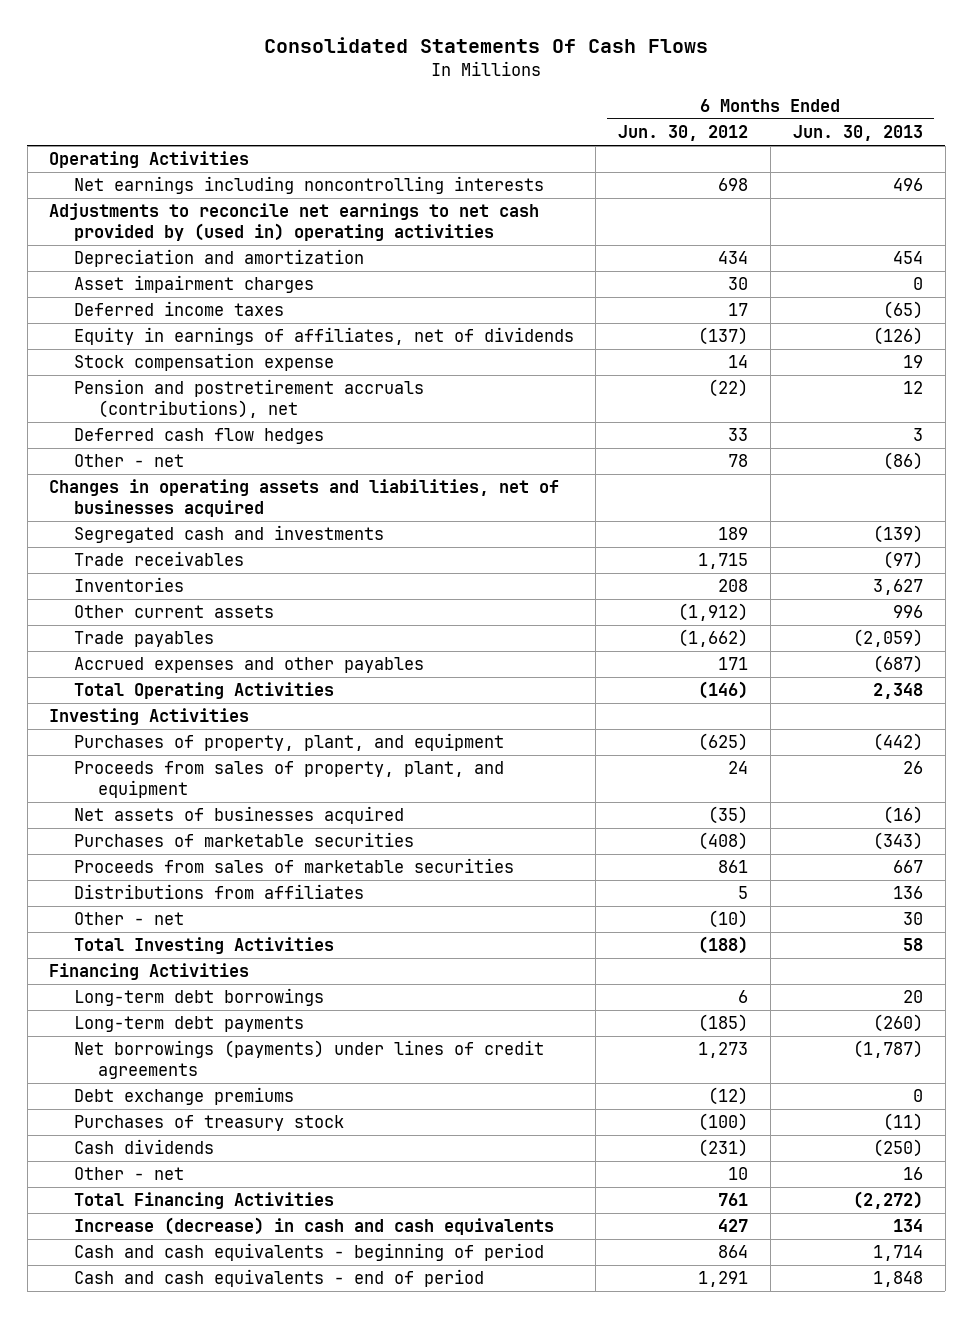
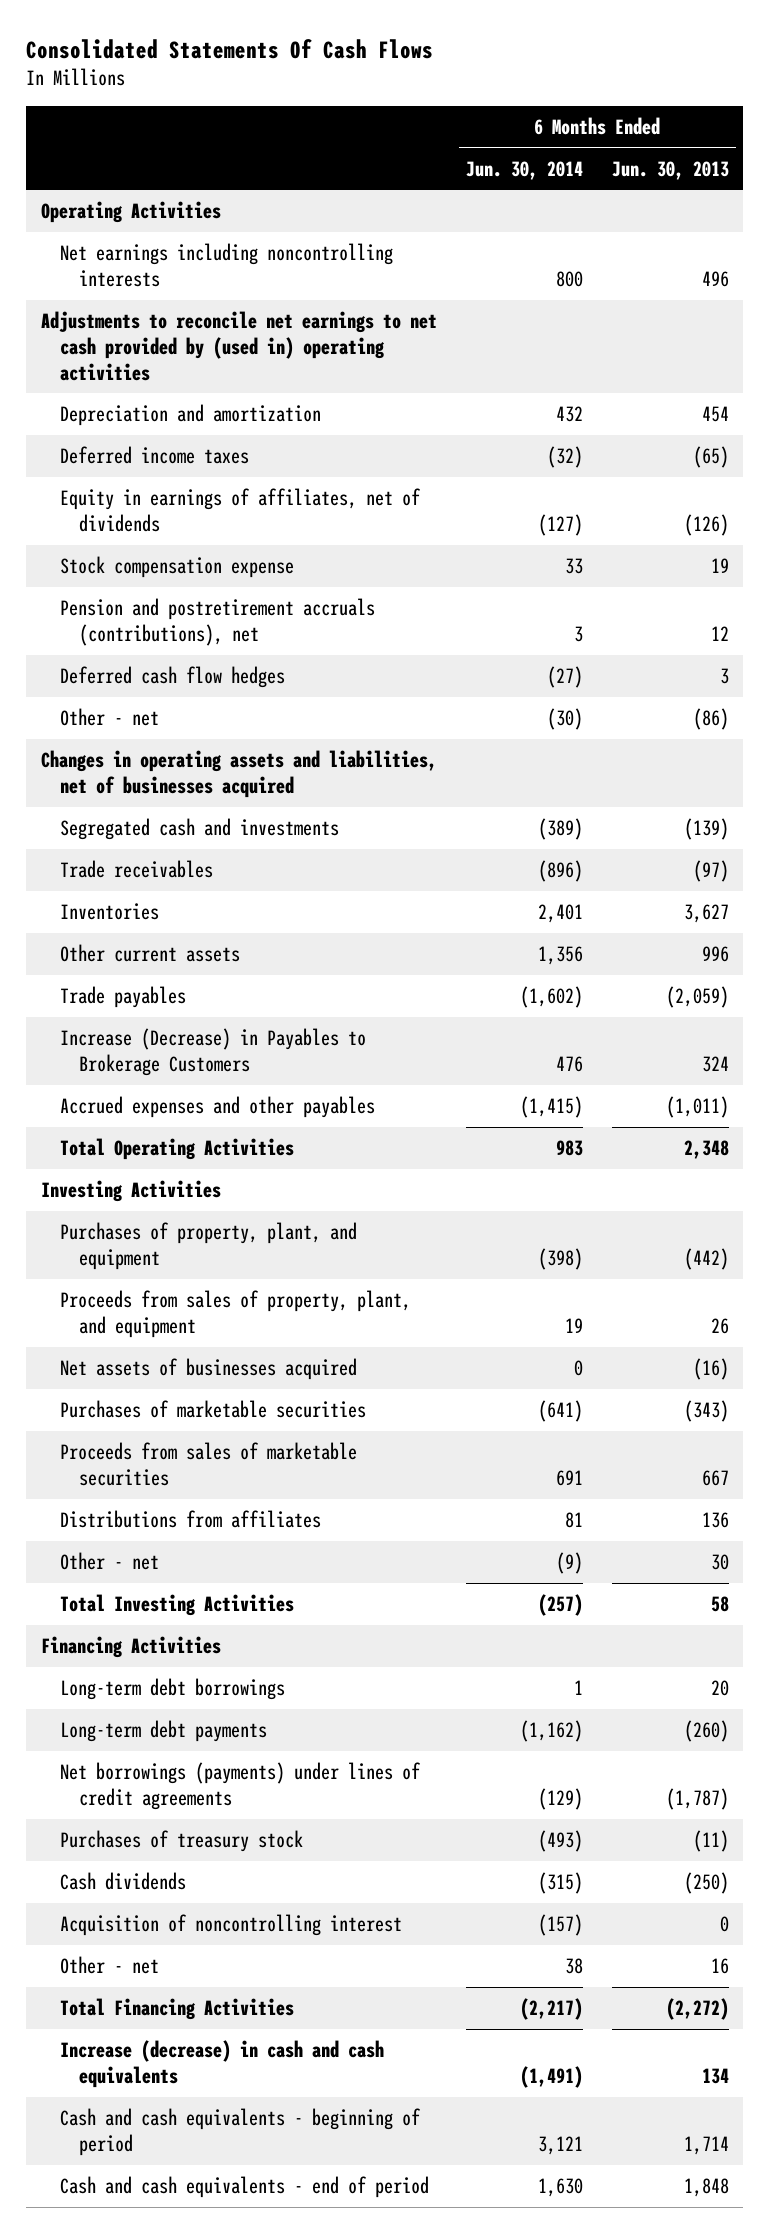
[618,125,749,142] Jun. 30, 2012 -> none
none -> [465,160,583,180] Jun. 30, 2014
[73,275,314,294] Asset impairment charges -> none
none -> [59,1028,366,1076] Increase (Decrease) in Payables to Brokerage Customers
[872,655,923,674] (687) -> [665,1096,729,1119] (1,011)
[73,1087,294,1106] Debt exchange premiums -> none
none -> [59,1914,402,1937] Acquisition of noncontrolling interest

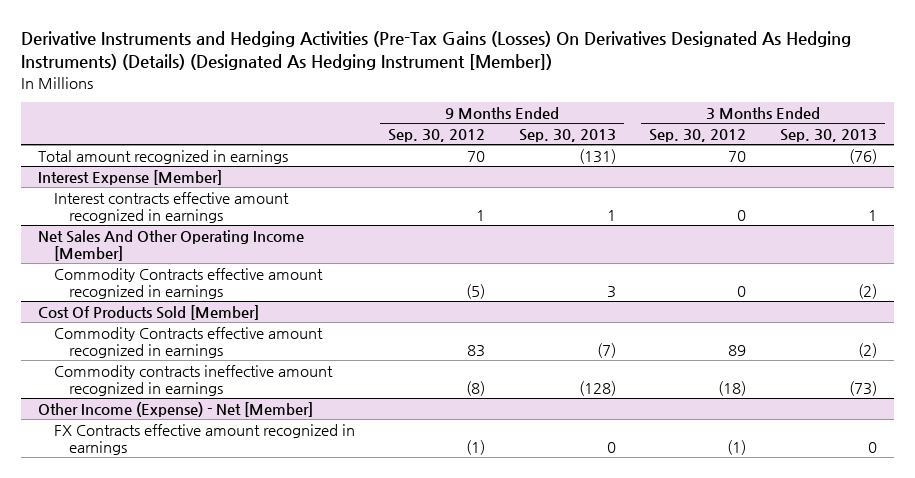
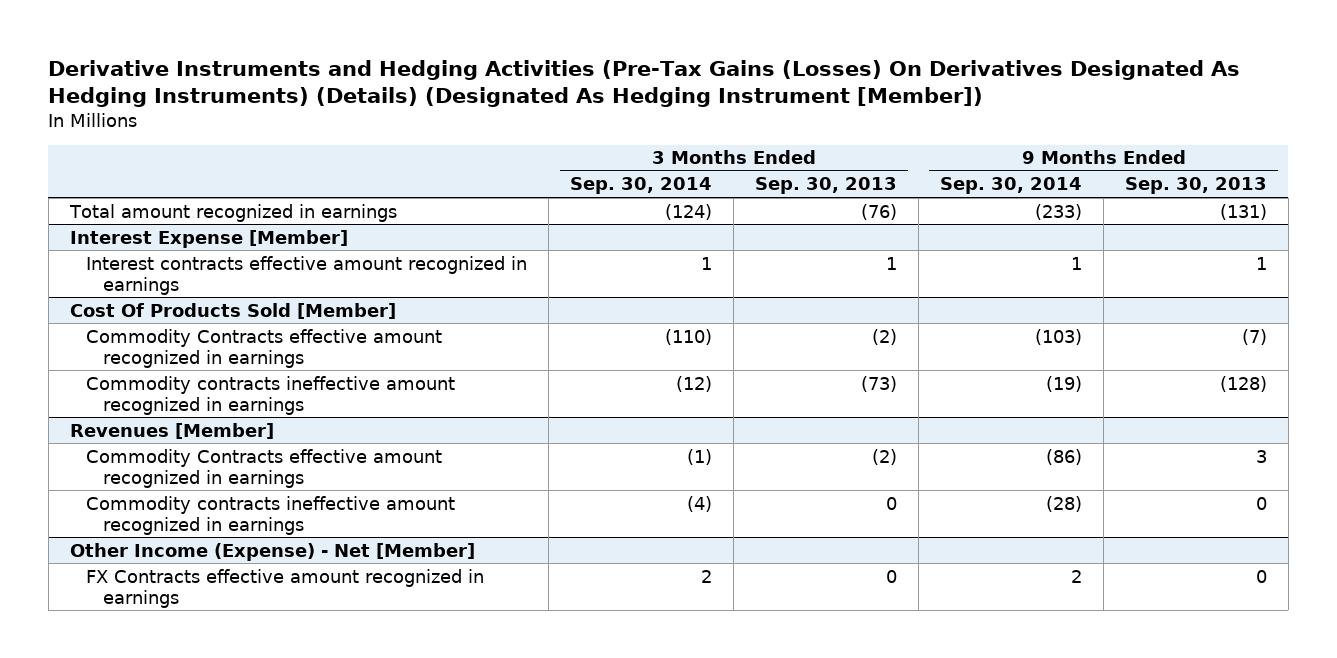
[388,128,486,142] Sep. 30, 2012 -> none
[649,128,747,142] Sep. 30, 2012 -> none
none -> [570,177,713,195] Sep. 30, 2014
none -> [940,177,1083,195] Sep. 30, 2014
[38,229,305,261] Net Sales And Other Operating Income [Member] -> none
[53,267,323,299] Commodity Contracts effective amount recognized in earnings -> none
none -> [69,422,274,439] Revenues [Member]
none -> [86,448,443,488] Commodity Contracts effective amount recognized in earnings
none -> [86,495,456,535] Commodity contracts ineffective amount recognized in earnings

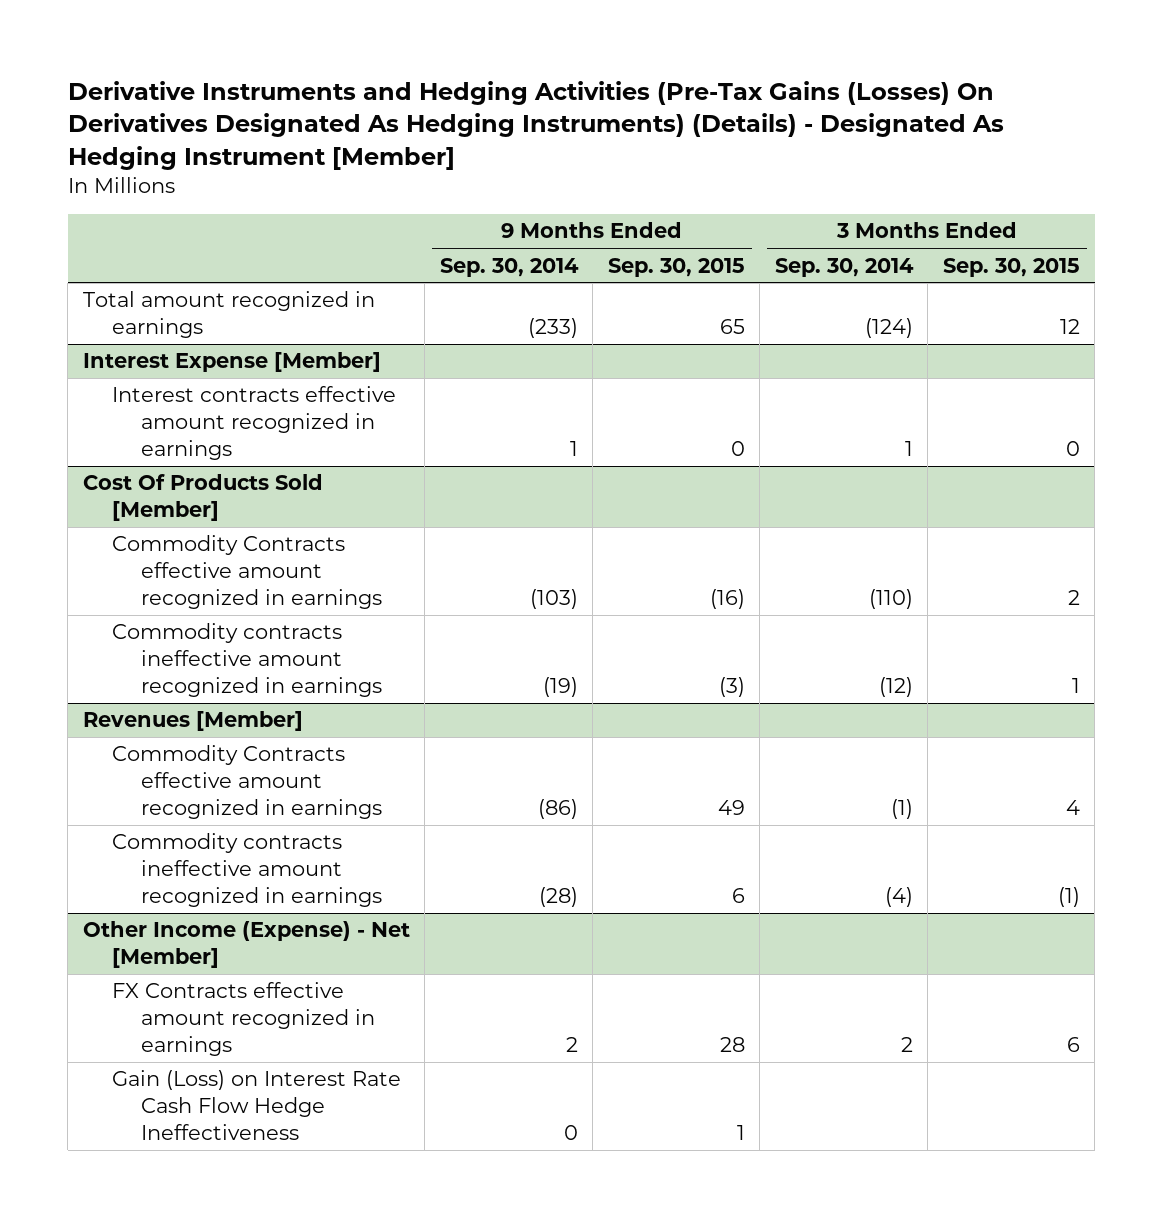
[48,59,1241,108] Derivative Instruments and Hedging Activities (Pre-Tax Gains (Losses) On Derivatives Designated As Hedging Instruments) (Details) (Designated As Hedging Instrument [Member]) -> [67,81,1004,170] Derivative Instruments and Hedging Activities (Pre-Tax Gains (Losses) On Derivatives Designated As Hedging Instruments) (Details) - Designated As Hedging Instrument [Member]
[755,177,898,195] Sep. 30, 2013 -> none
[1124,177,1267,195] Sep. 30, 2013 -> none
none -> [607,257,745,277] Sep. 30, 2015
none -> [942,257,1080,277] Sep. 30, 2015
none -> [111,1070,401,1141] Gain (Loss) on Interest Rate Cash Flow Hedge Ineffectiveness

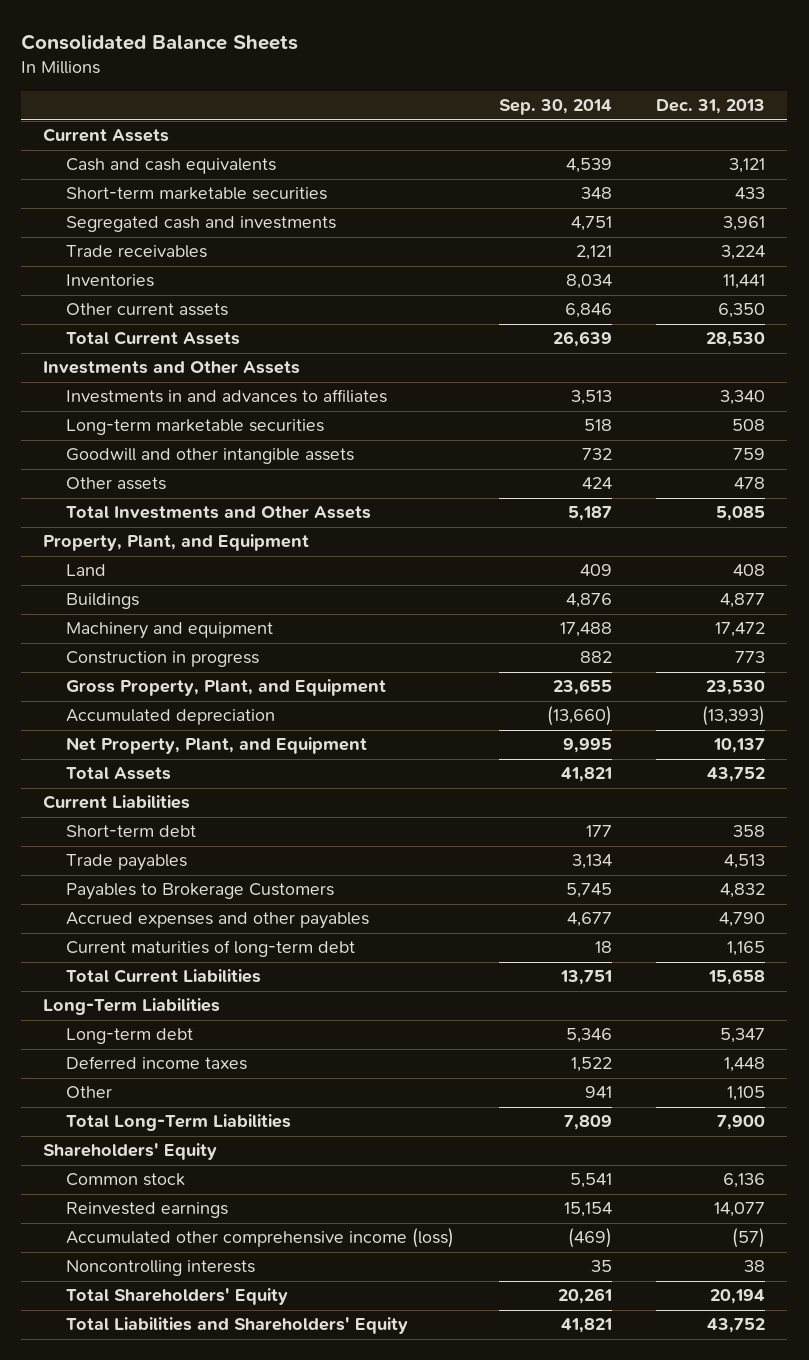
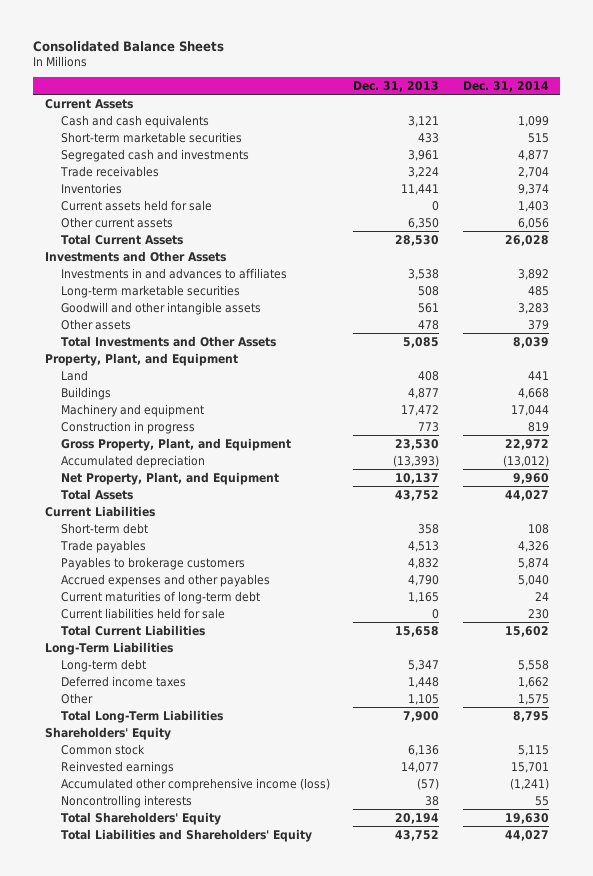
[498,99,612,116] Sep. 30, 2014 -> none
none -> [462,80,549,92] Dec. 31, 2014
none -> [60,199,212,211] Current assets held for sale
[720,390,766,406] 3,340 -> [408,268,440,280] 3,538
[733,448,766,461] 759 -> [418,302,440,313] 561
[66,883,335,901] Payables to Brokerage Customers -> [60,556,245,570] Payables to brokerage customers
none -> [60,607,225,619] Current liabilities held for sale

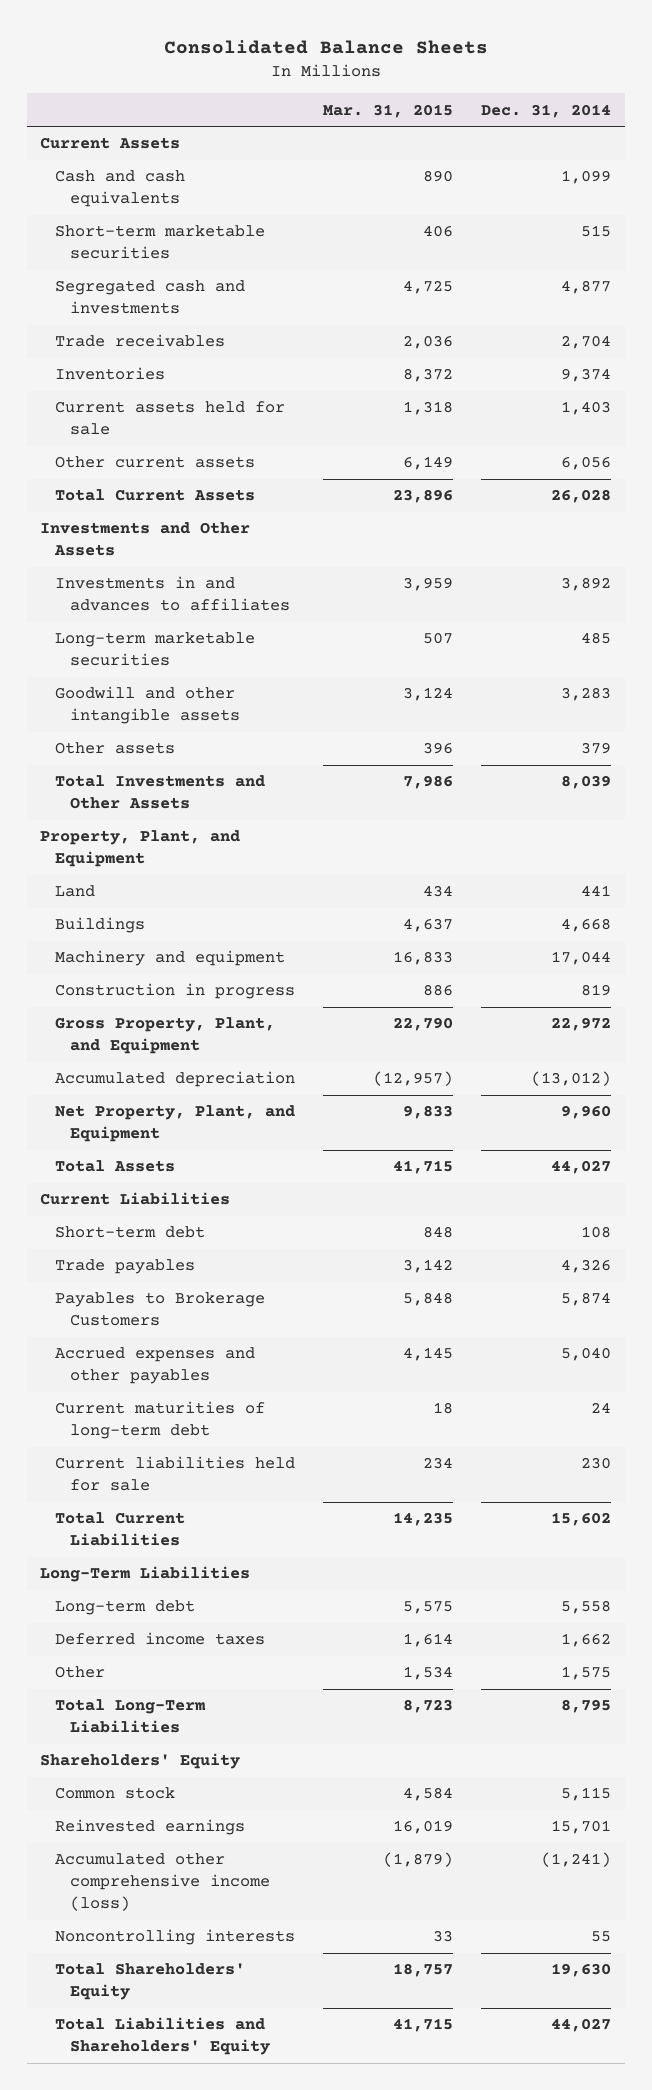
[353,80,440,92] Dec. 31, 2013 -> none
none -> [323,103,454,118] Mar. 31, 2015
[60,556,245,570] Payables to brokerage customers -> [55,1292,266,1327] Payables to Brokerage Customers

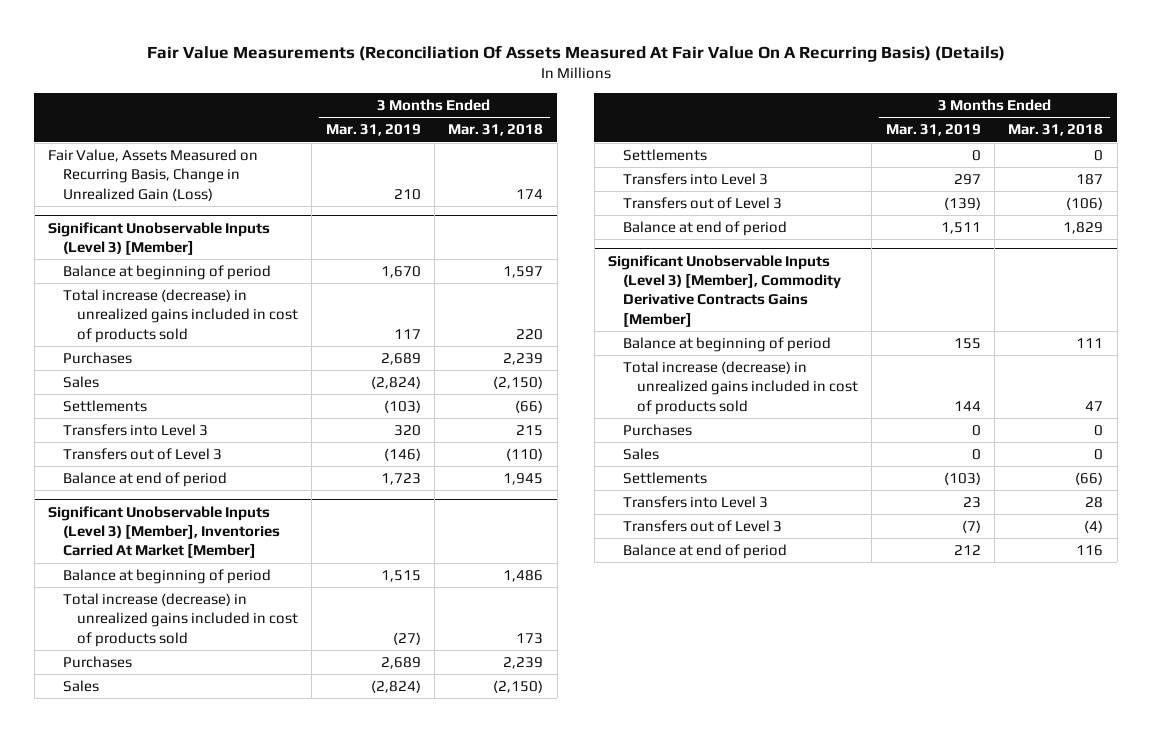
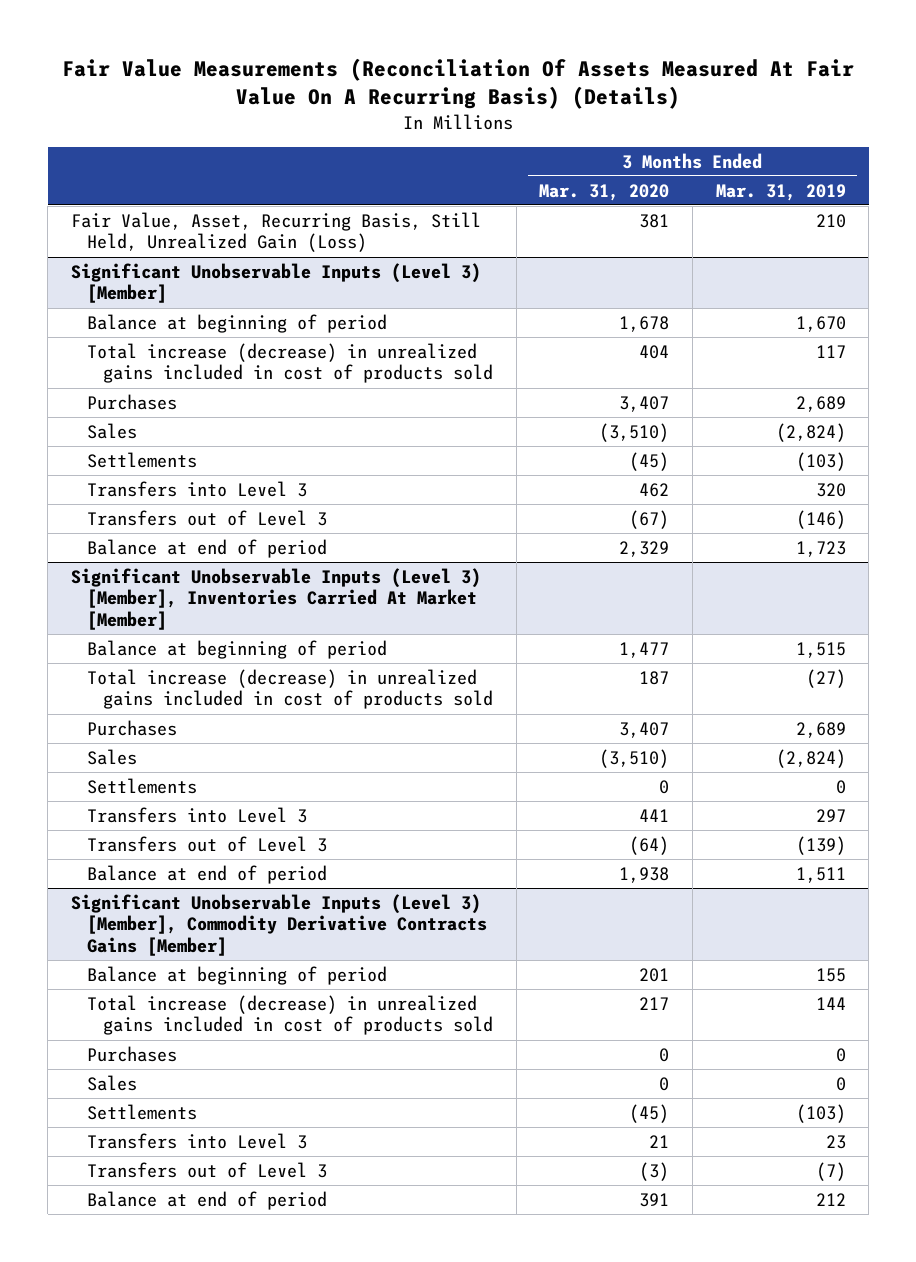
[448,124,544,137] Mar. 31, 2018 -> none
none -> [539,183,670,201] Mar. 31, 2020
[48,149,259,201] Fair Value, Assets Measured on Recurring Basis, Change in Unrealized Gain (Loss) -> [70,211,481,253] Fair Value, Asset, Recurring Basis, Still Held, Unrealized Gain (Loss)

